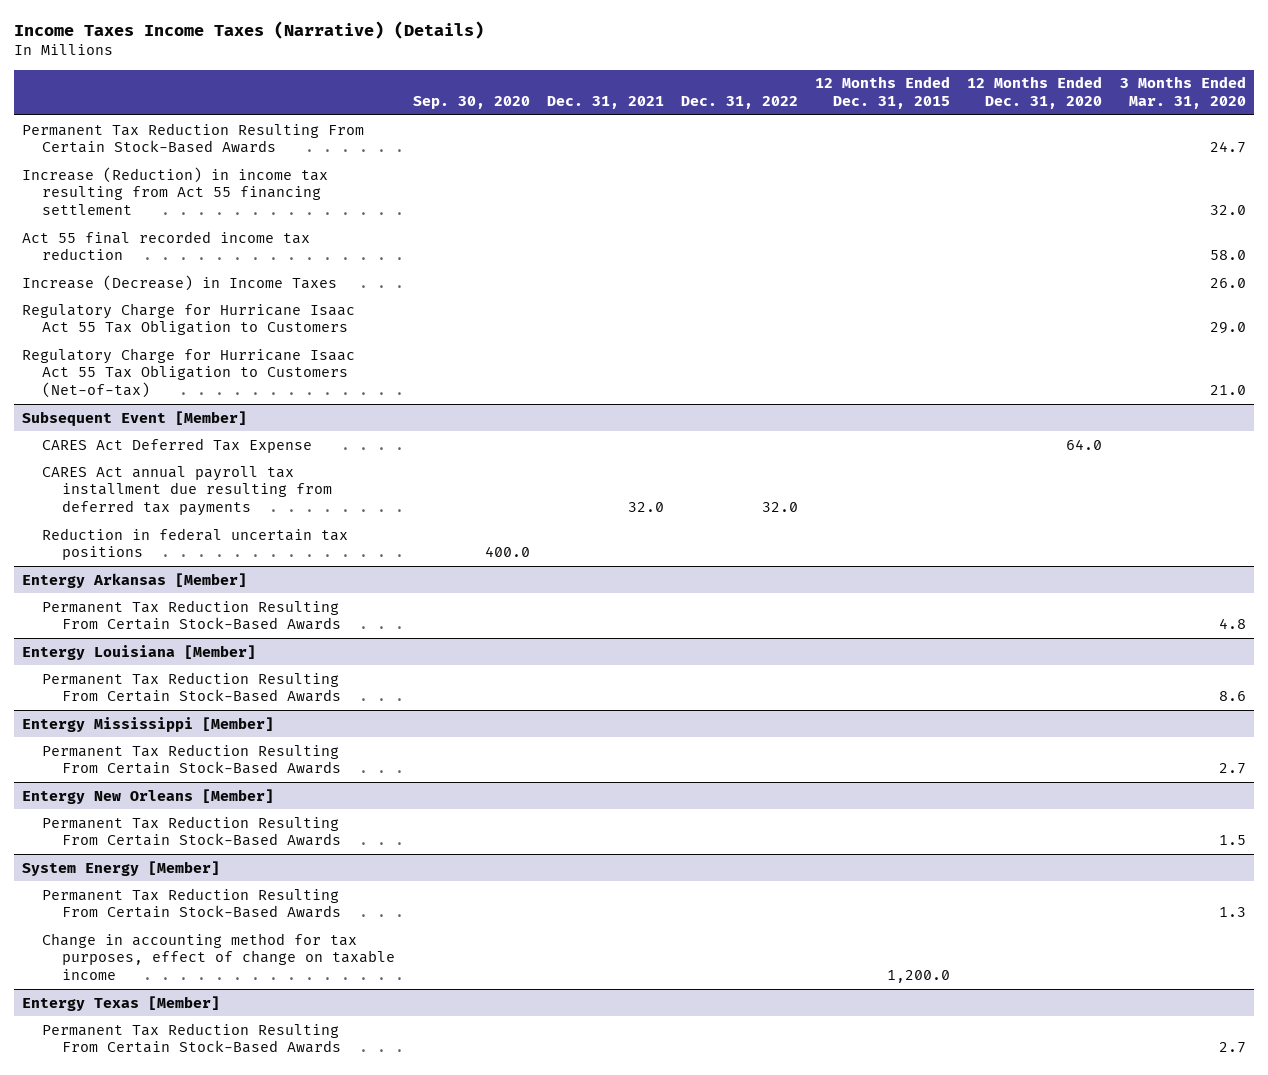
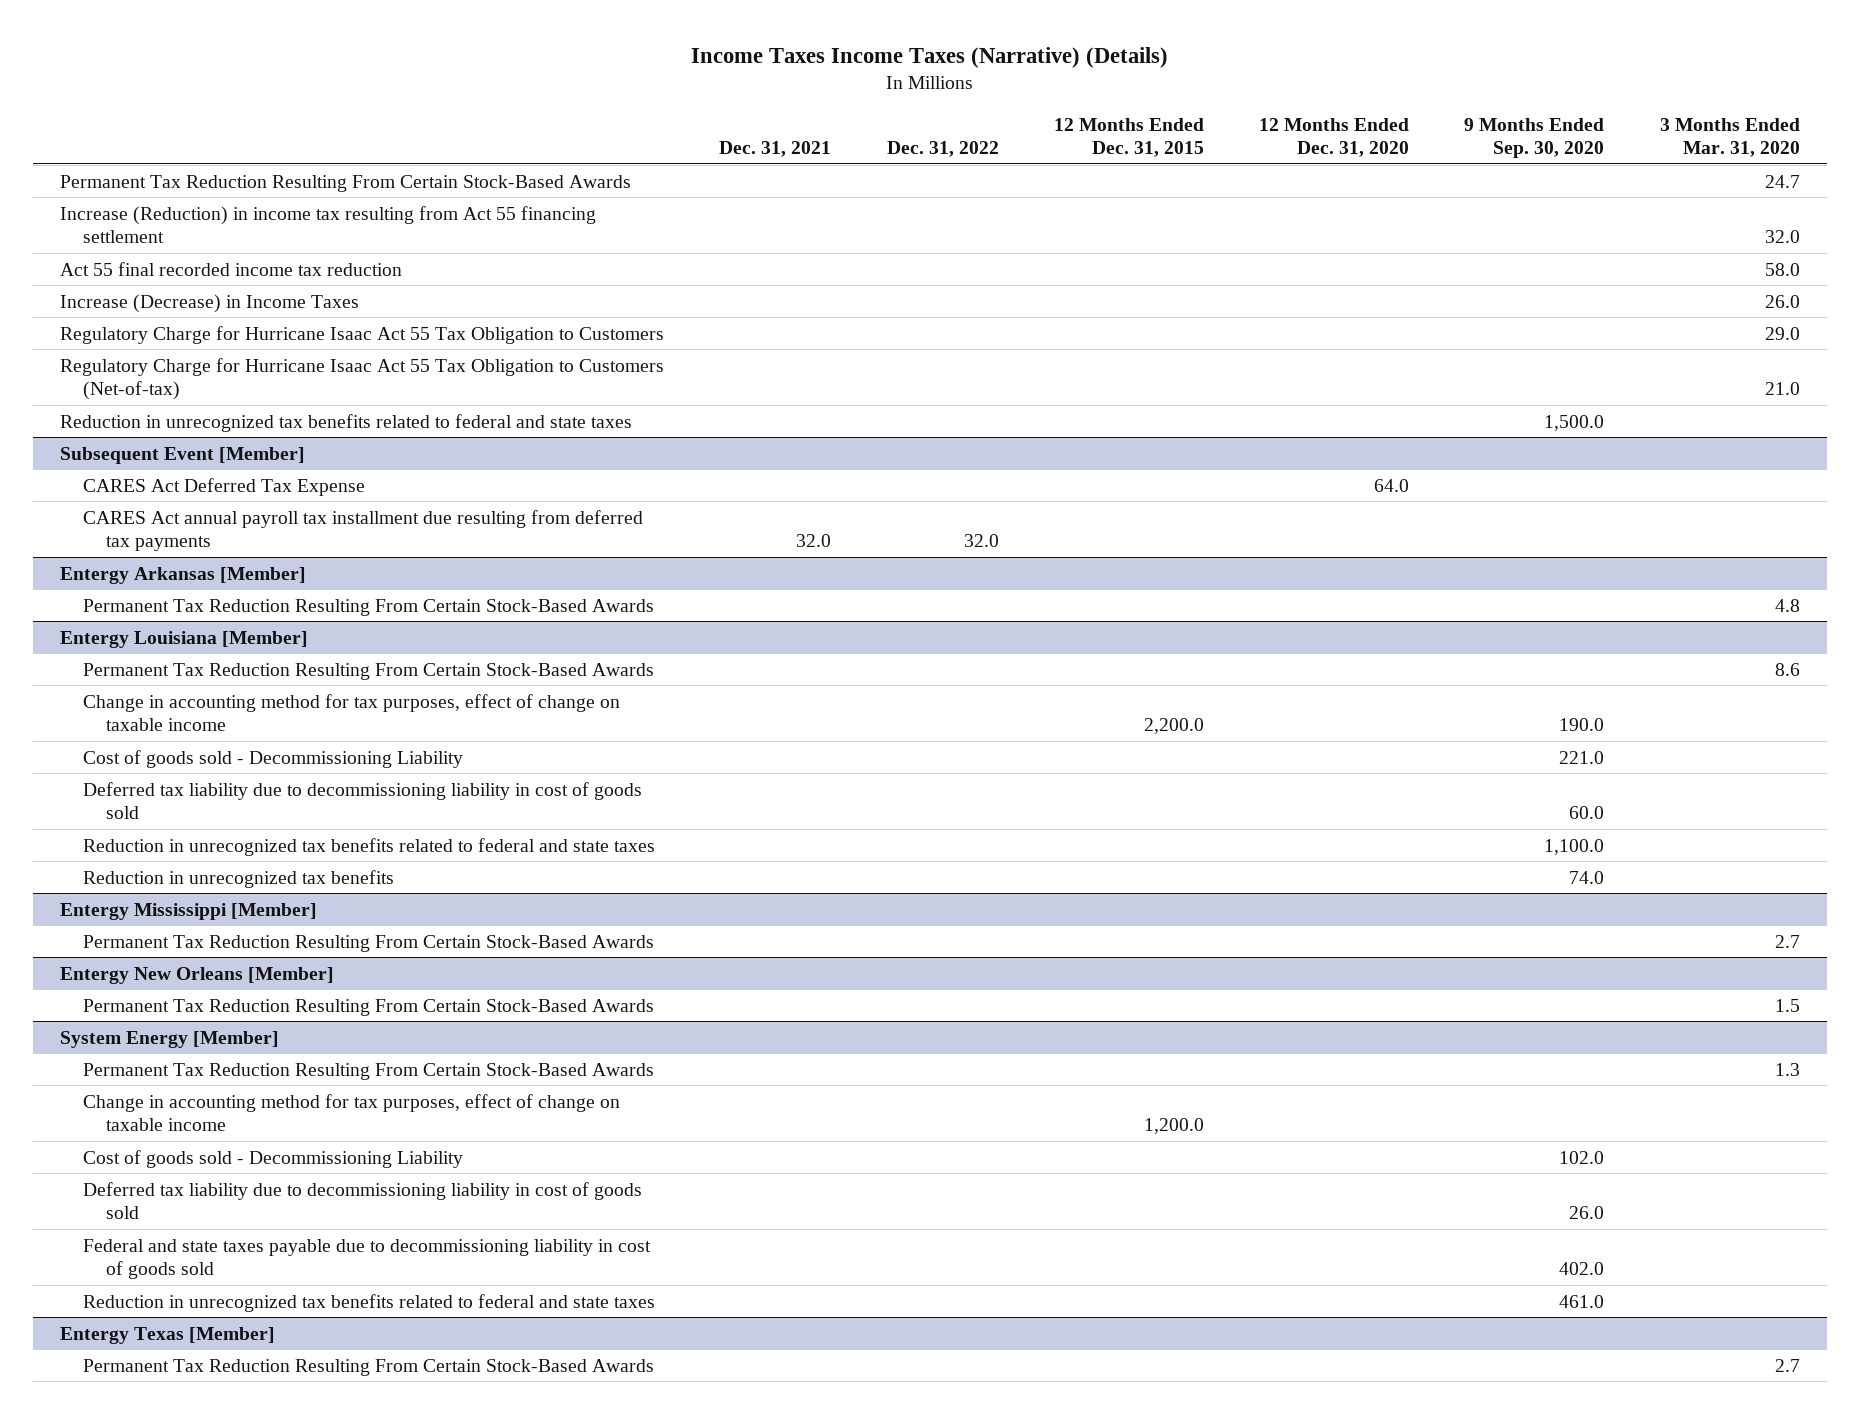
[412,96,530,110] Sep. 30, 2020 -> none
none -> [1464,117,1605,158] 9 Months Ended Sep. 30, 2020
none -> [60,413,633,432] Reduction in unrecognized tax benefits related to federal and state taxes
[42,527,349,561] Reduction in federal uncertain tax positions -> none
none -> [82,693,620,731] Change in accounting method for tax purposes, effect of change on taxable income
none -> [82,749,463,768] Cost of goods sold - Decommissioning Liability
none -> [82,781,642,819] Deferred tax liability due to decommissioning liability in cost of goods sold
none -> [82,837,655,856] Reduction in unrecognized tax benefits related to federal and state taxes
none -> [82,869,394,888] Reduction in unrecognized tax benefits
none -> [82,1149,463,1168] Cost of goods sold - Decommissioning Liability
none -> [82,1181,642,1219] Deferred tax liability due to decommissioning liability in cost of goods sold
none -> [82,1238,651,1279] Federal and state taxes payable due to decommissioning liability in cost of goods sold
none -> [82,1293,655,1312] Reduction in unrecognized tax benefits related to federal and state taxes

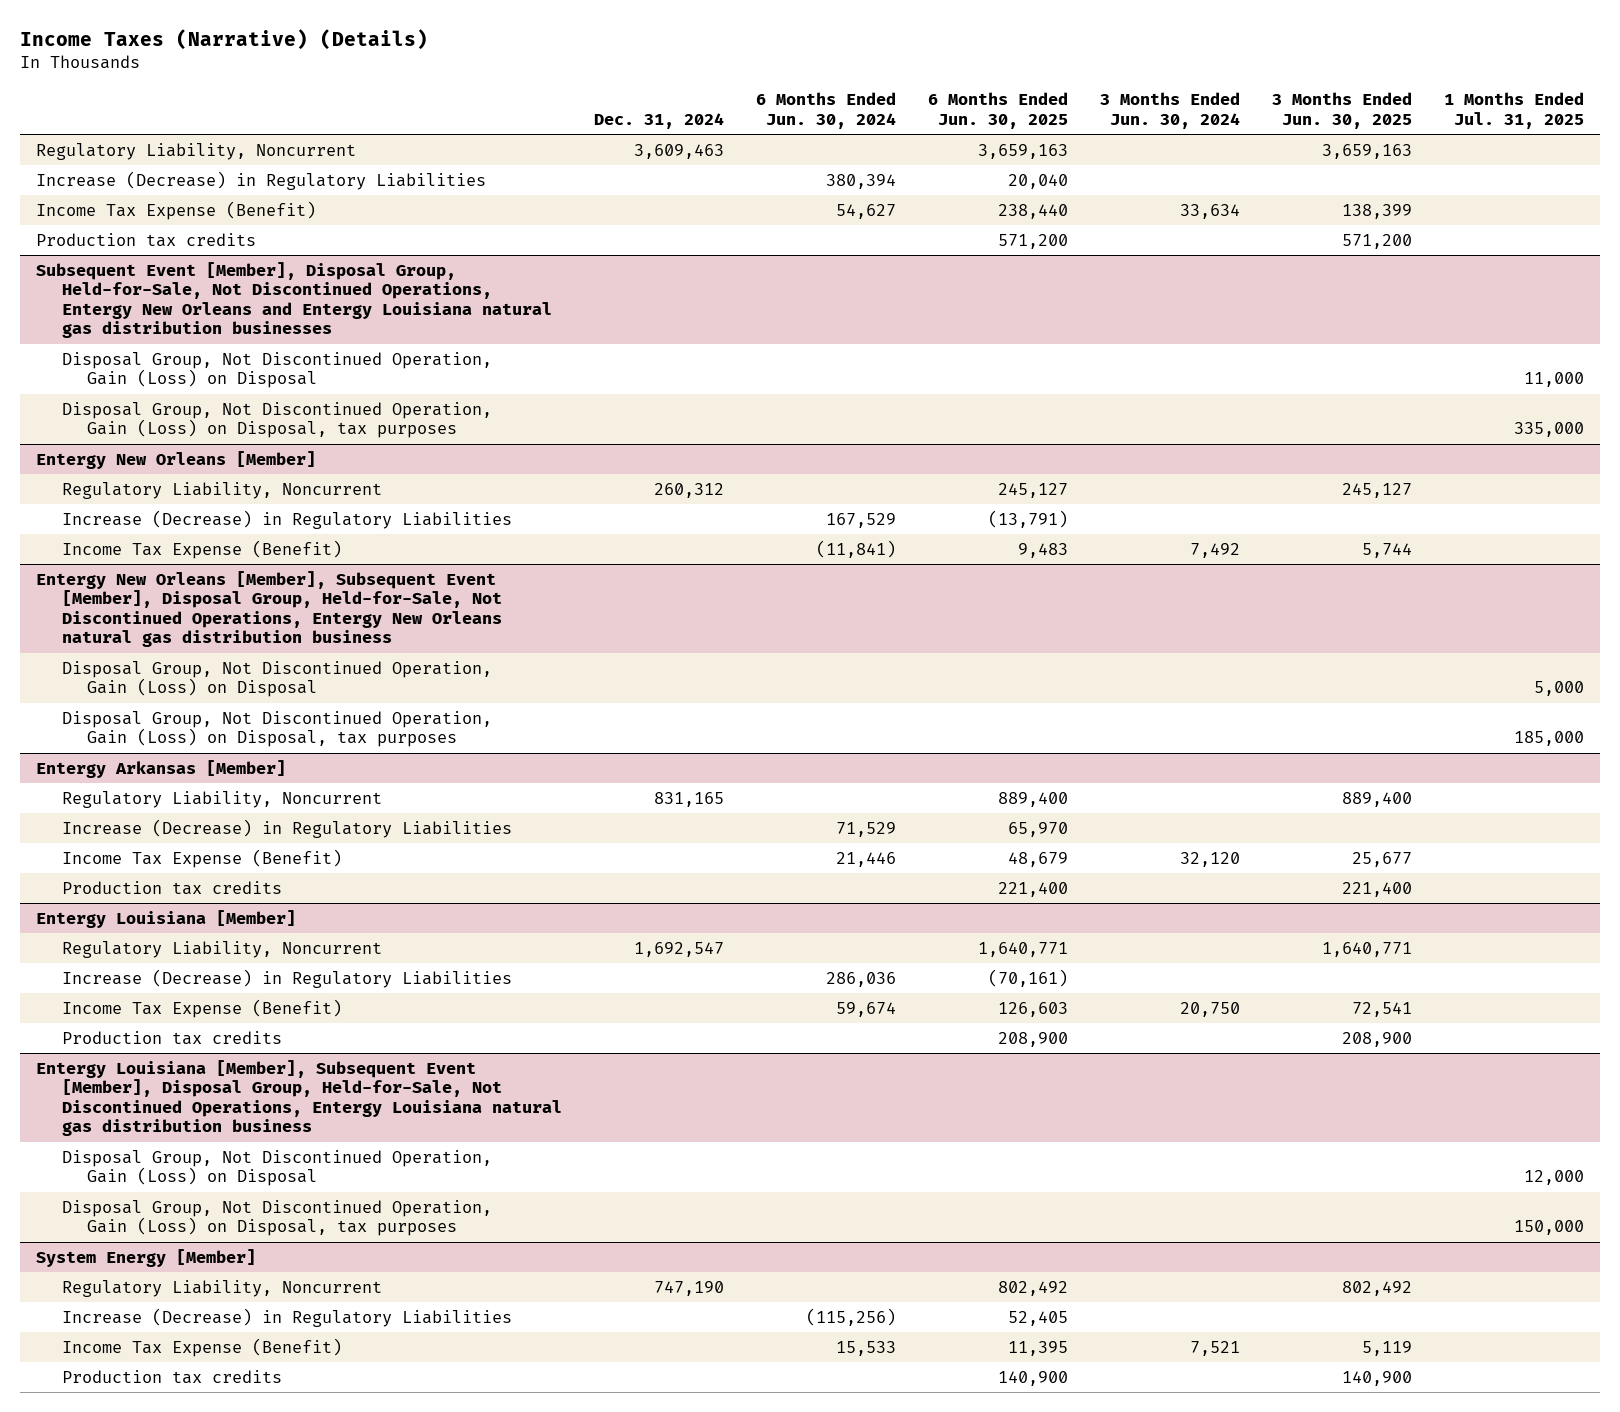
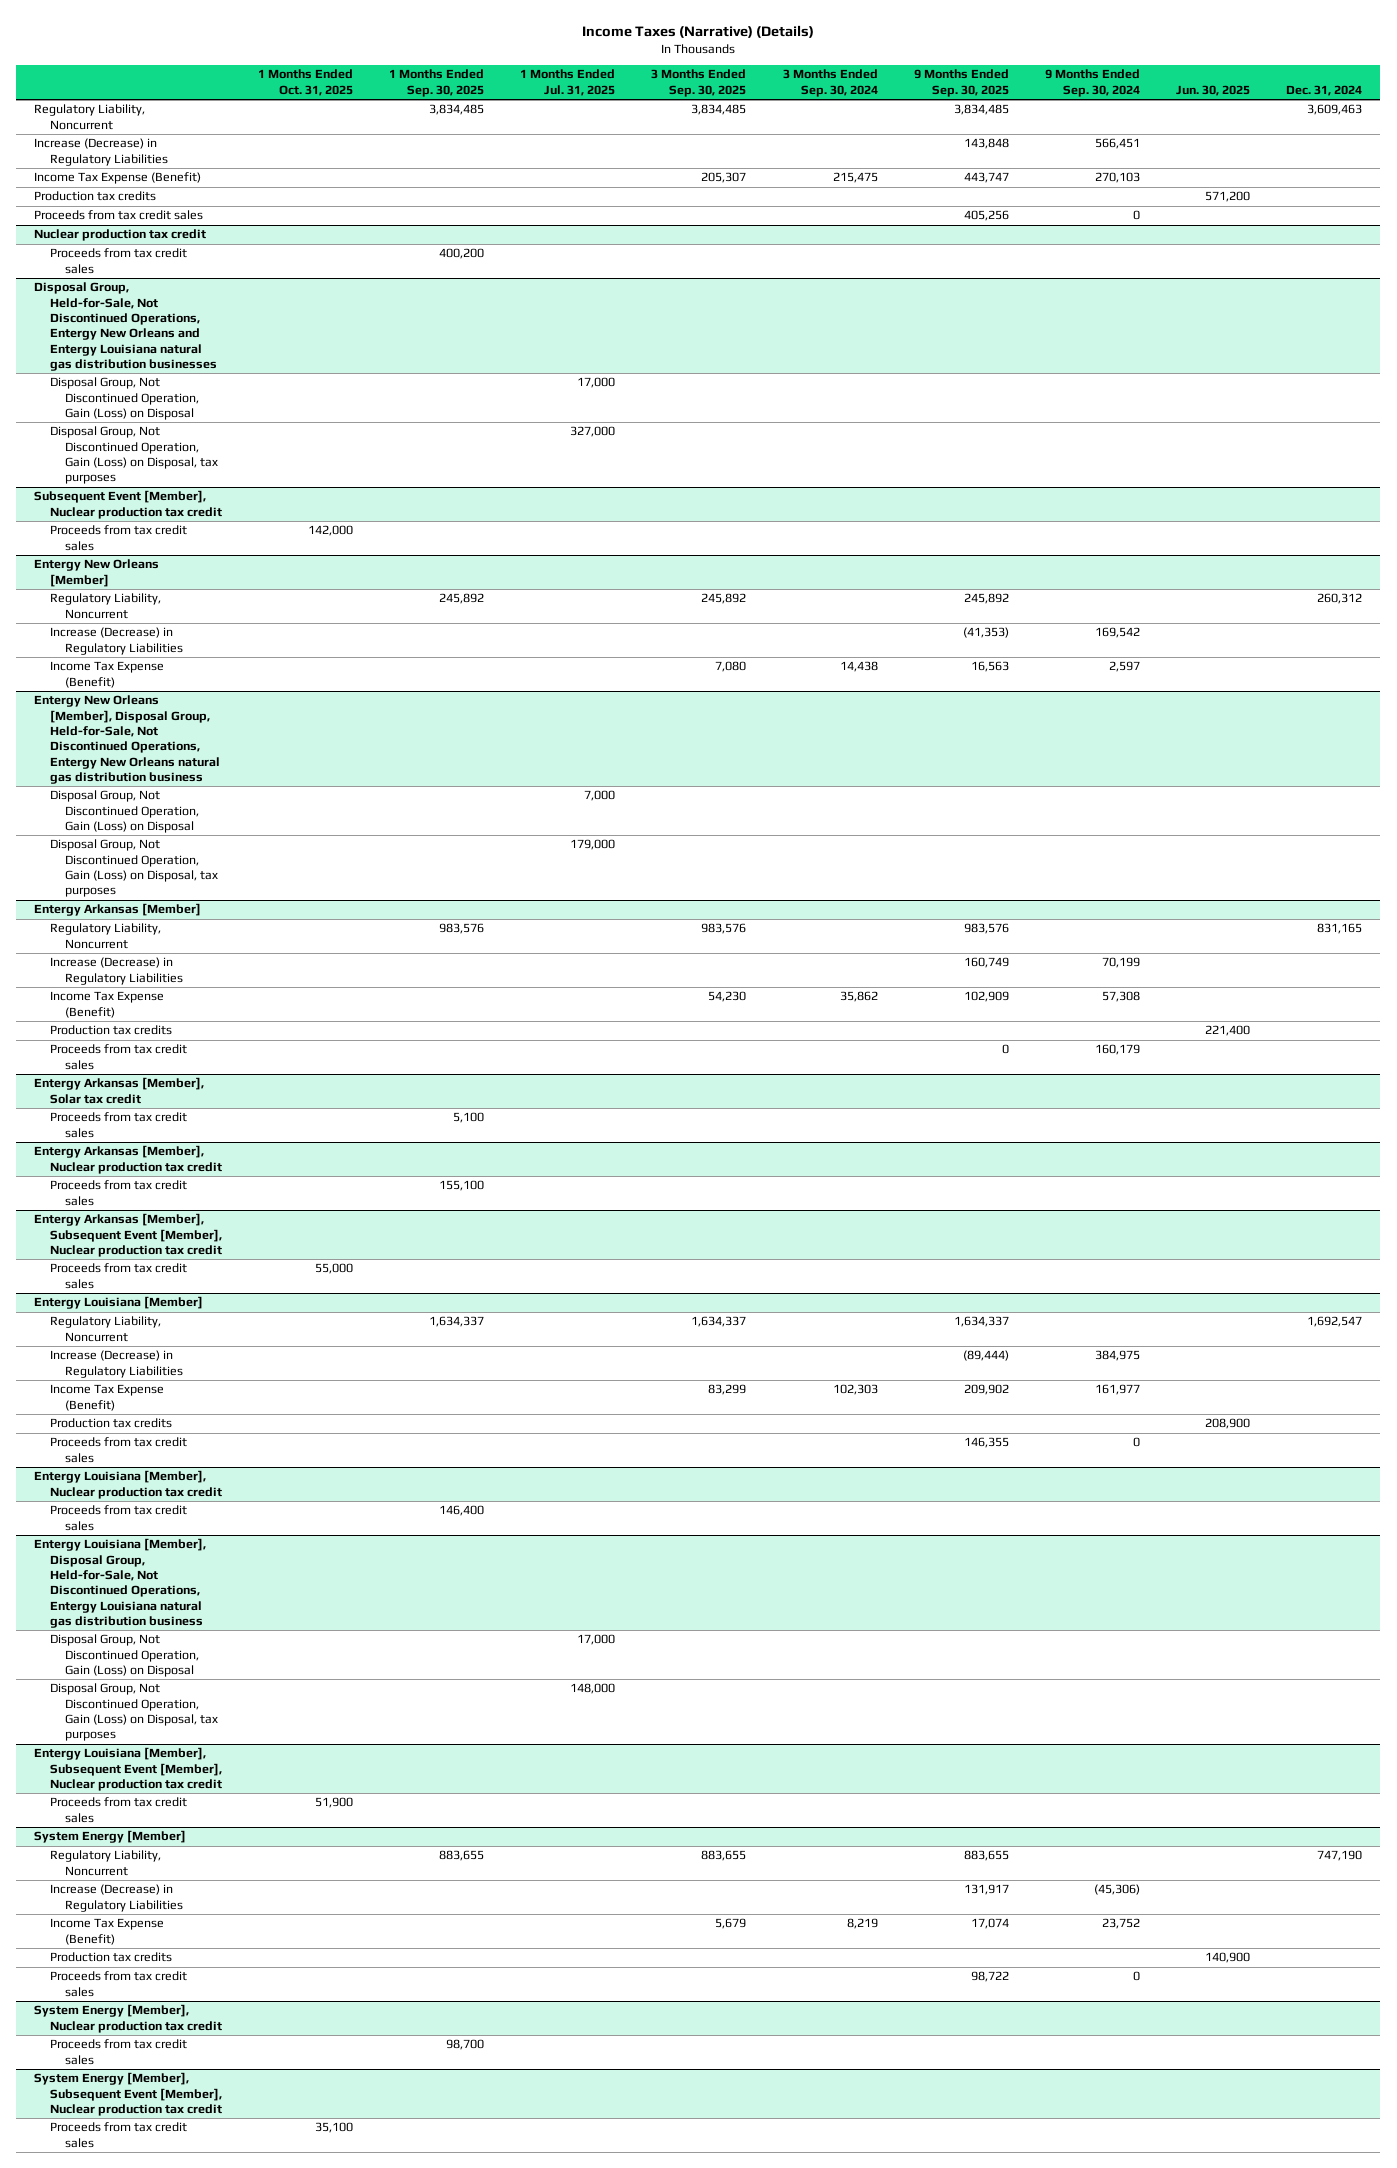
[755,92,896,129] 6 Months Ended Jun. 30, 2024 -> none
[927,92,1068,129] 6 Months Ended Jun. 30, 2025 -> none
[1099,92,1240,129] 3 Months Ended Jun. 30, 2024 -> none
[1271,92,1412,129] 3 Months Ended Jun. 30, 2025 -> none
none -> [258,69,354,96] 1 Months Ended Oct. 31, 2025
none -> [389,69,485,97] 1 Months Ended Sep. 30, 2025
none -> [651,69,747,97] 3 Months Ended Sep. 30, 2025
none -> [782,69,878,97] 3 Months Ended Sep. 30, 2024
none -> [913,69,1009,97] 9 Months Ended Sep. 30, 2025
none -> [1044,69,1140,97] 9 Months Ended Sep. 30, 2024
none -> [1176,84,1251,96] Jun. 30, 2025
none -> [34,210,204,221] Proceeds from tax credit sales
none -> [34,229,207,242] Nuclear production tax credit
none -> [49,248,187,274] Proceeds from tax credit sales
[36,261,552,339] Subsequent Event [Member], Disposal Group, Held-for-Sale, Not Discontinued Operations, Entergy New Orleans and Entergy Louisiana natural gas distribution businesses -> [34,282,217,371] Disposal Group, Held-for-Sale, Not Discontinued Operations, Entergy New Orleans and Entergy Louisiana natural gas distribution businesses
[1523,372,1584,388] 11,000 -> [577,377,616,389] 17,000
[1513,422,1584,438] 335,000 -> [570,426,616,438] 327,000
none -> [34,490,222,519] Subsequent Event [Member], Nuclear production tax credit
none -> [49,525,187,551] Proceeds from tax credit sales
[36,570,502,648] Entergy New Orleans [Member], Subsequent Event [Member], Disposal Group, Held-for-Sale, Not Discontinued Operations, Entergy New Orleans natural gas distribution business -> [34,695,220,784] Entergy New Orleans [Member], Disposal Group, Held-for-Sale, Not Discontinued Operations, Entergy New Orleans natural gas distribution business
[1533,681,1584,697] 5,000 -> [584,790,616,802] 7,000
[1513,731,1584,747] 185,000 -> [570,839,616,851] 179,000
none -> [49,1044,187,1070] Proceeds from tax credit sales
none -> [34,1077,205,1104] Entergy Arkansas [Member], Solar tax credit
none -> [49,1112,187,1138] Proceeds from tax credit sales
none -> [34,1145,222,1174] Entergy Arkansas [Member], Nuclear production tax credit
none -> [49,1180,187,1206] Proceeds from tax credit sales
none -> [34,1213,222,1258] Entergy Arkansas [Member], Subsequent Event [Member], Nuclear production tax credit
none -> [49,1263,187,1289] Proceeds from tax credit sales
none -> [49,1437,187,1463] Proceeds from tax credit sales
none -> [34,1470,222,1499] Entergy Louisiana [Member], Nuclear production tax credit
none -> [49,1505,187,1531] Proceeds from tax credit sales
[36,1059,562,1137] Entergy Louisiana [Member], Subsequent Event [Member], Disposal Group, Held-for-Sale, Not Discontinued Operations, Entergy Louisiana natural gas distribution business -> [34,1538,207,1628] Entergy Louisiana [Member], Disposal Group, Held-for-Sale, Not Discontinued Operations, Entergy Louisiana natural gas distribution business
[1523,1170,1584,1186] 12,000 -> [577,1634,616,1646] 17,000
[1513,1220,1584,1236] 150,000 -> [570,1683,616,1695] 148,000
none -> [34,1747,222,1792] Entergy Louisiana [Member], Subsequent Event [Member], Nuclear production tax credit
none -> [49,1797,187,1823] Proceeds from tax credit sales
none -> [49,1971,187,1997] Proceeds from tax credit sales
none -> [34,2004,222,2033] System Energy [Member], Nuclear production tax credit
none -> [49,2039,187,2065] Proceeds from tax credit sales
none -> [34,2072,222,2117] System Energy [Member], Subsequent Event [Member], Nuclear production tax credit
none -> [49,2122,187,2148] Proceeds from tax credit sales

